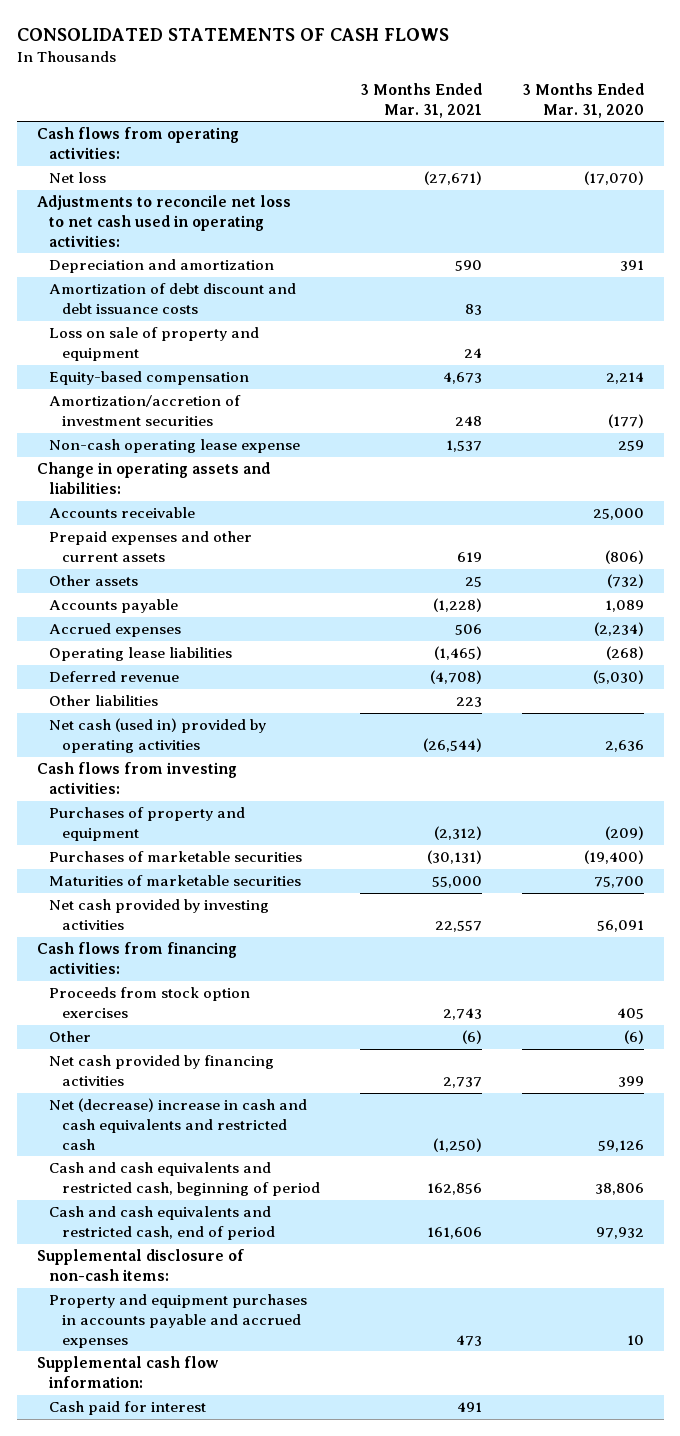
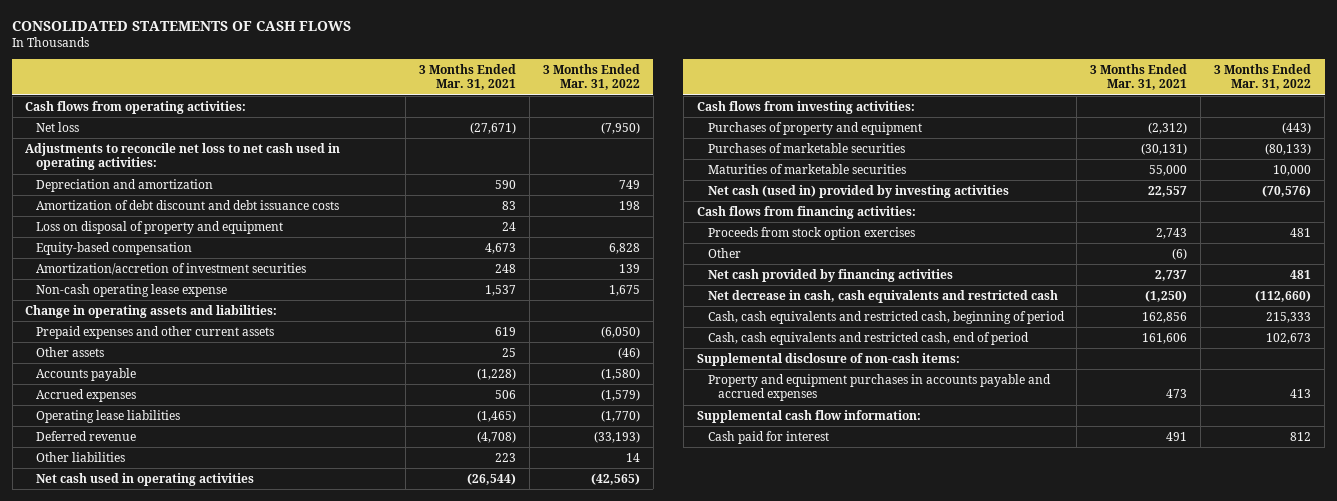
[521,83,644,118] 3 Months Ended Mar. 31, 2020 -> none
none -> [542,63,640,91] 3 Months Ended Mar. 31, 2022
[49,327,260,362] Loss on sale of property and equipment -> [36,220,284,234] Loss on disposal of property and equipment
[49,507,196,519] Accounts receivable -> none
[49,718,267,754] Net cash (used in) provided by operating activities -> [36,472,255,486] Net cash used in operating activities
[49,899,270,931] Net cash provided by investing activities -> [707,184,1009,198] Net cash (used in) provided by investing activities
[49,1098,308,1150] Net (decrease) increase in cash and cash equivalents and restricted cash -> [707,289,1058,303] Net decrease in cash, cash equivalents and restricted cash
[49,1162,320,1197] Cash and cash equivalents and restricted cash, beginning of period -> [707,310,1065,324] Cash, cash equivalents and restricted cash, beginning of period
[49,1206,275,1241] Cash and cash equivalents and restricted cash, end of period -> [707,331,1029,345] Cash, cash equivalents and restricted cash, end of period

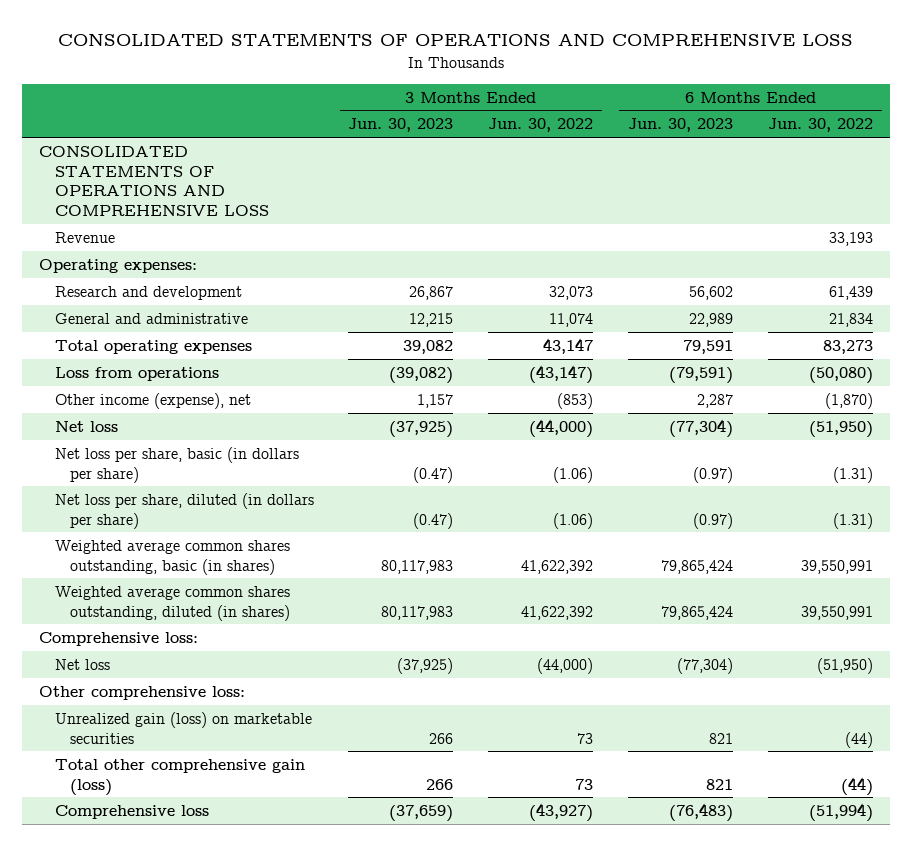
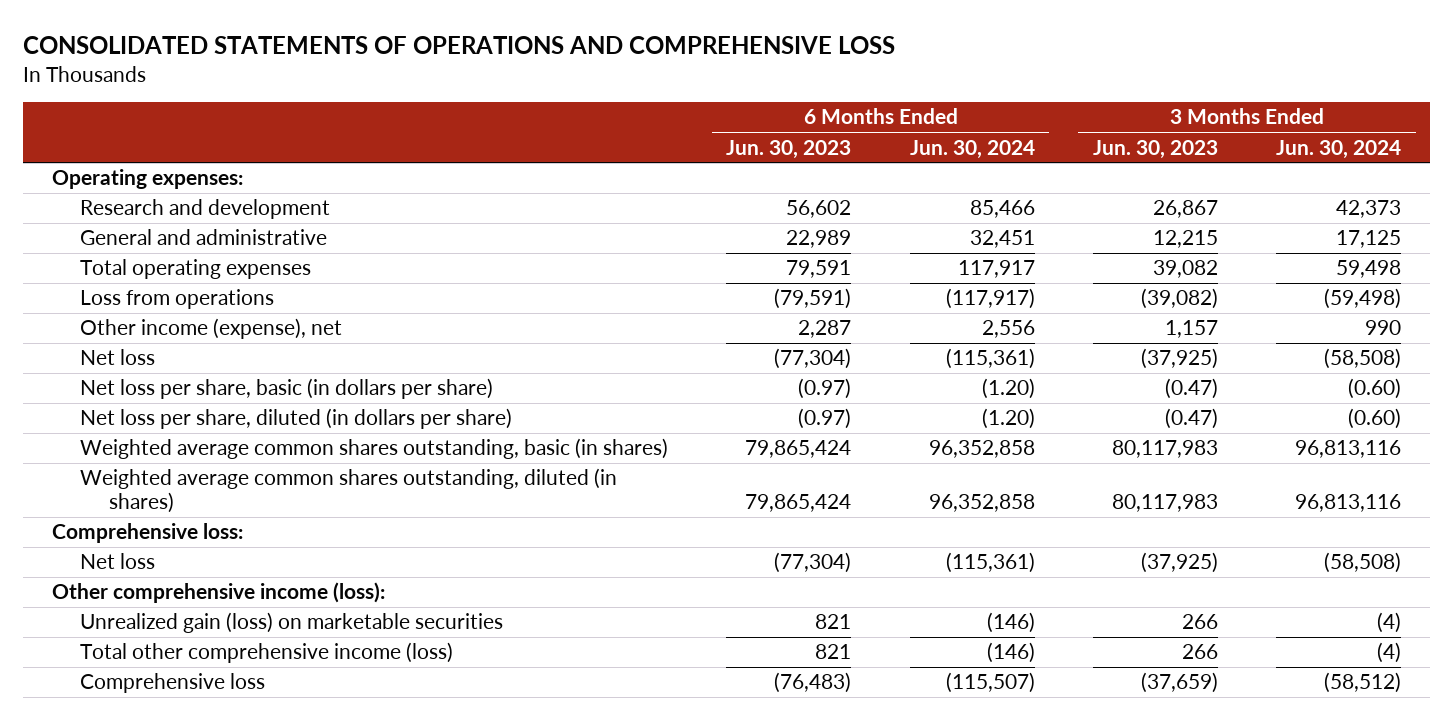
[488,118,594,133] Jun. 30, 2022 -> none
[767,118,873,133] Jun. 30, 2022 -> none
none -> [909,139,1035,159] Jun. 30, 2024
none -> [1276,139,1402,159] Jun. 30, 2024
[39,145,269,216] CONSOLIDATED STATEMENTS OF OPERATIONS AND COMPREHENSIVE LOSS -> none
[54,231,115,243] Revenue -> none
[39,685,246,700] Other comprehensive loss: -> [51,582,385,604] Other comprehensive income (loss):
[54,758,305,796] Total other comprehensive gain (loss) -> [80,642,454,664] Total other comprehensive income (loss)

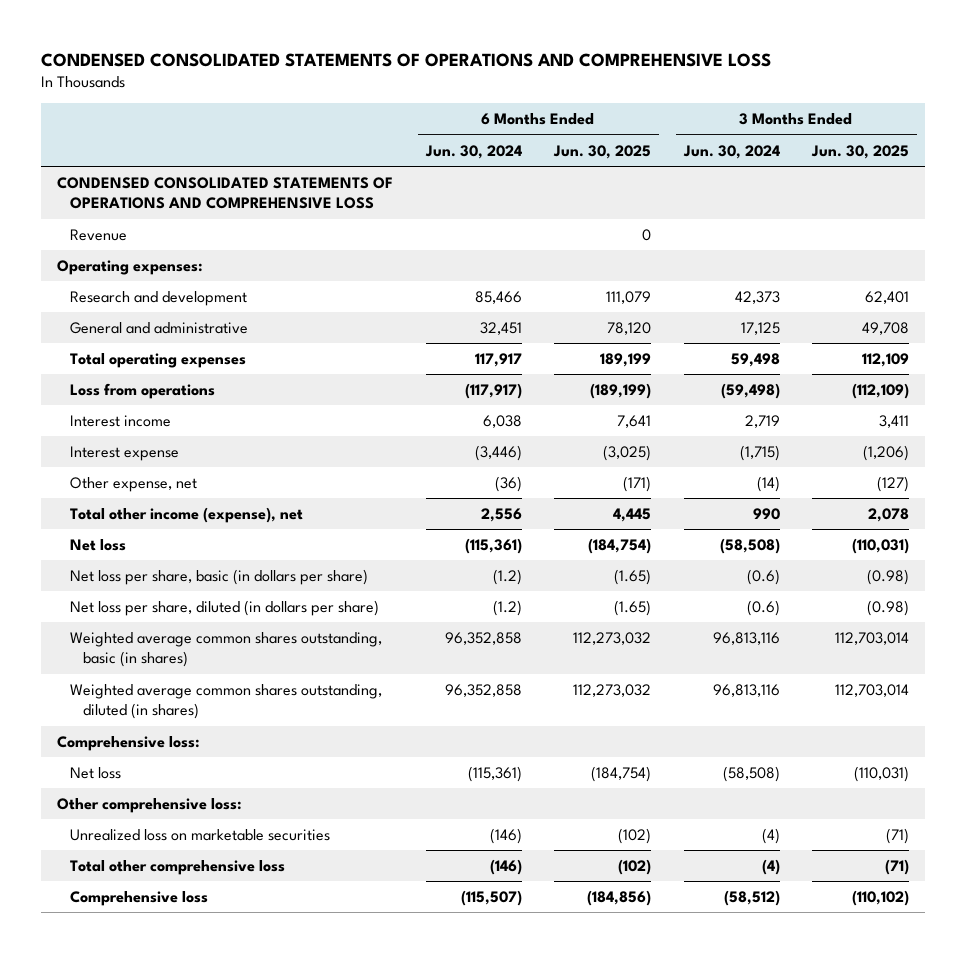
[22,36,895,55] CONSOLIDATED STATEMENTS OF OPERATIONS AND COMPREHENSIVE LOSS -> [40,52,771,67] CONDENSED CONSOLIDATED STATEMENTS OF OPERATIONS AND COMPREHENSIVE LOSS
[726,139,852,159] Jun. 30, 2023 -> none
[1092,139,1218,159] Jun. 30, 2023 -> none
none -> [553,144,652,159] Jun. 30, 2025
none -> [811,144,910,159] Jun. 30, 2025
none -> [57,176,394,210] CONDENSED CONSOLIDATED STATEMENTS OF OPERATIONS AND COMPREHENSIVE LOSS
none -> [70,228,128,241] Revenue
none -> [70,414,172,427] Interest income
none -> [70,445,180,461] Interest expense
none -> [70,476,198,492] Other expense, net
[80,318,343,340] Other income (expense), net -> [70,506,304,523] Total other income (expense), net
[981,378,1035,400] (1.20) -> [492,568,522,585] (1.2)
[1348,378,1402,400] (0.60) -> [746,568,780,585] (0.6)
[981,408,1035,430] (1.20) -> [492,599,522,616] (1.2)
[1348,408,1402,430] (0.60) -> [746,599,780,616] (0.6)
[51,582,385,604] Other comprehensive income (loss): -> [57,797,243,813] Other comprehensive loss:
[80,612,504,634] Unrealized gain (loss) on marketable securities -> [70,828,331,841] Unrealized loss on marketable securities
[80,642,454,664] Total other comprehensive income (loss) -> [70,859,286,875] Total other comprehensive loss

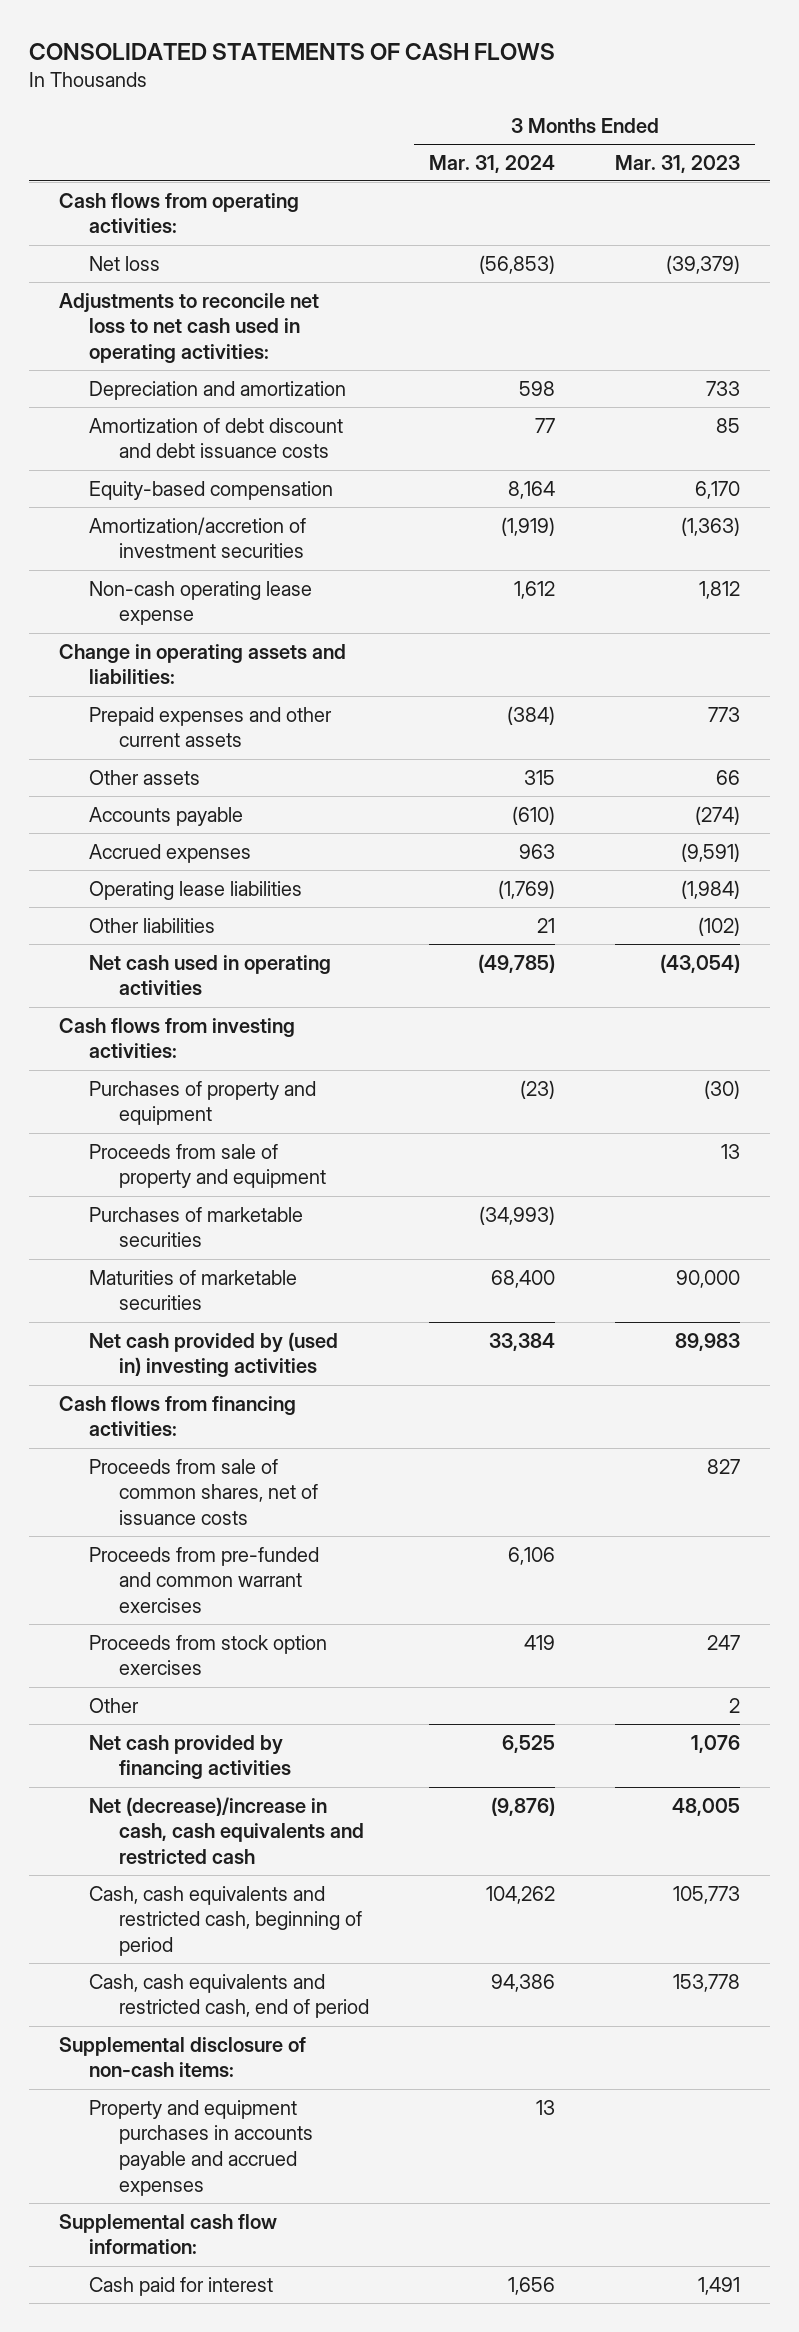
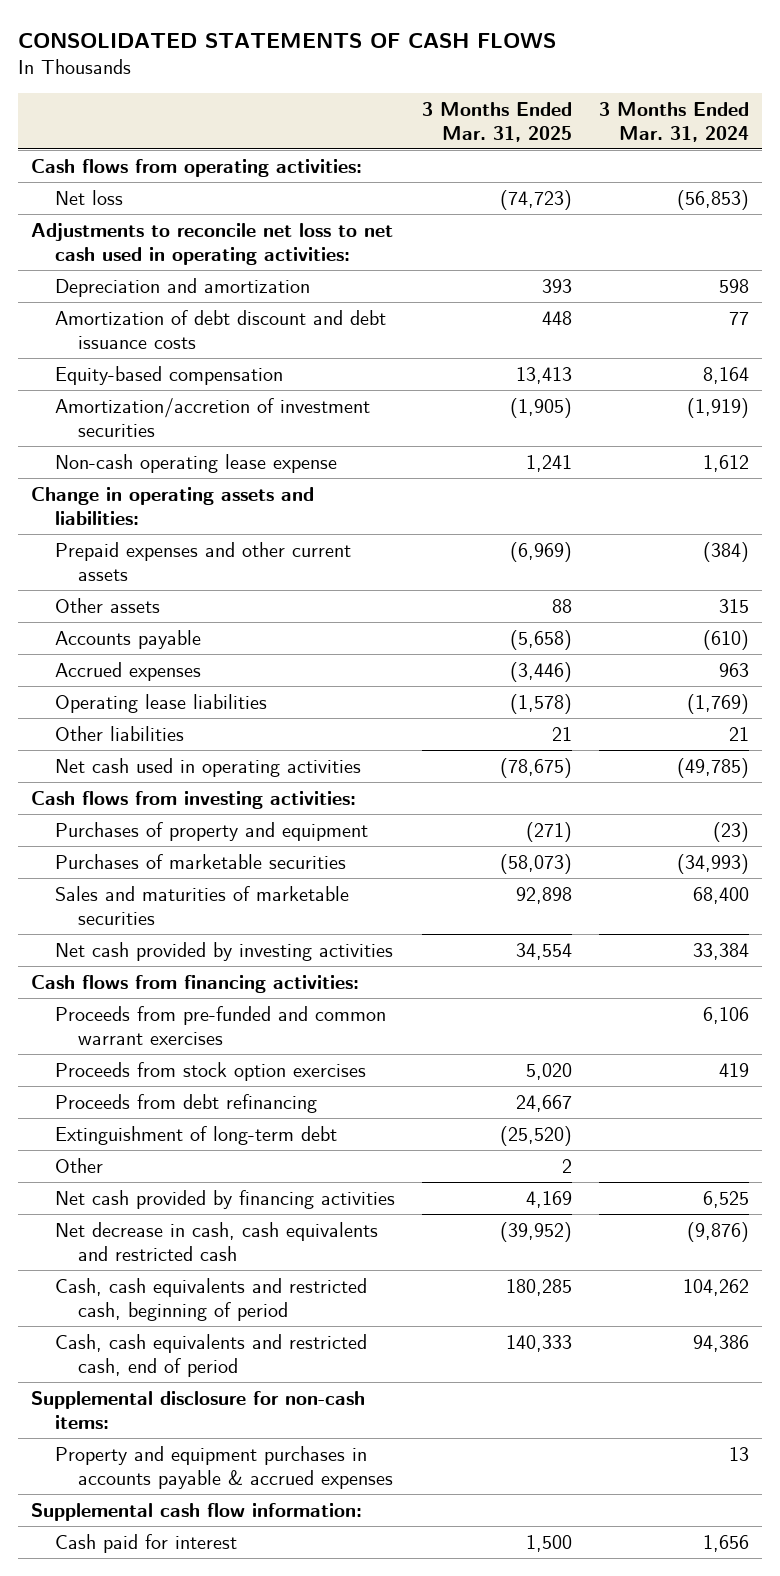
[615,154,741,173] Mar. 31, 2023 -> none
none -> [421,101,572,142] 3 Months Ended Mar. 31, 2025
[88,1143,326,1189] Proceeds from sale of property and equipment -> none
[88,1269,297,1311] Maturities of marketable securities -> [54,885,349,925] Sales and maturities of marketable securities
[88,1331,338,1378] Net cash provided by (used in) investing activities -> [54,941,393,961] Net cash provided by investing activities
[88,1458,318,1526] Proceeds from sale of common shares, net of issuance costs -> none
none -> [54,1093,317,1113] Proceeds from debt refinancing
none -> [54,1125,337,1145] Extinguishment of long-term debt
[88,1796,364,1865] Net (decrease)/increase in cash, cash equivalents and restricted cash -> [54,1221,378,1261] Net decrease in cash, cash equivalents and restricted cash
[59,2036,307,2078] Supplemental disclosure of non-cash items: -> [31,1390,366,1429] Supplemental disclosure for non-cash items:
[88,2099,313,2197] Property and equipment purchases in accounts payable and accrued expenses -> [54,1445,393,1489] Property and equipment purchases in accounts payable & accrued expenses

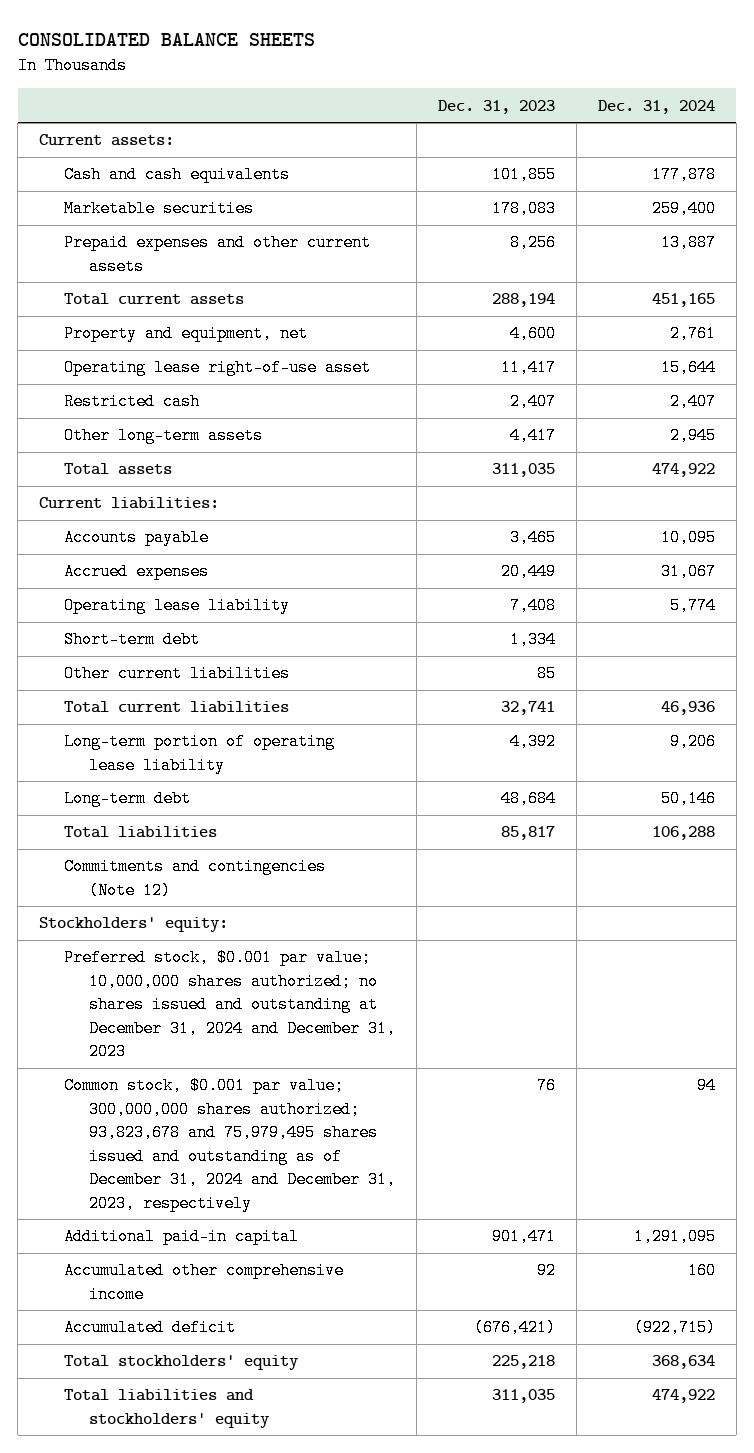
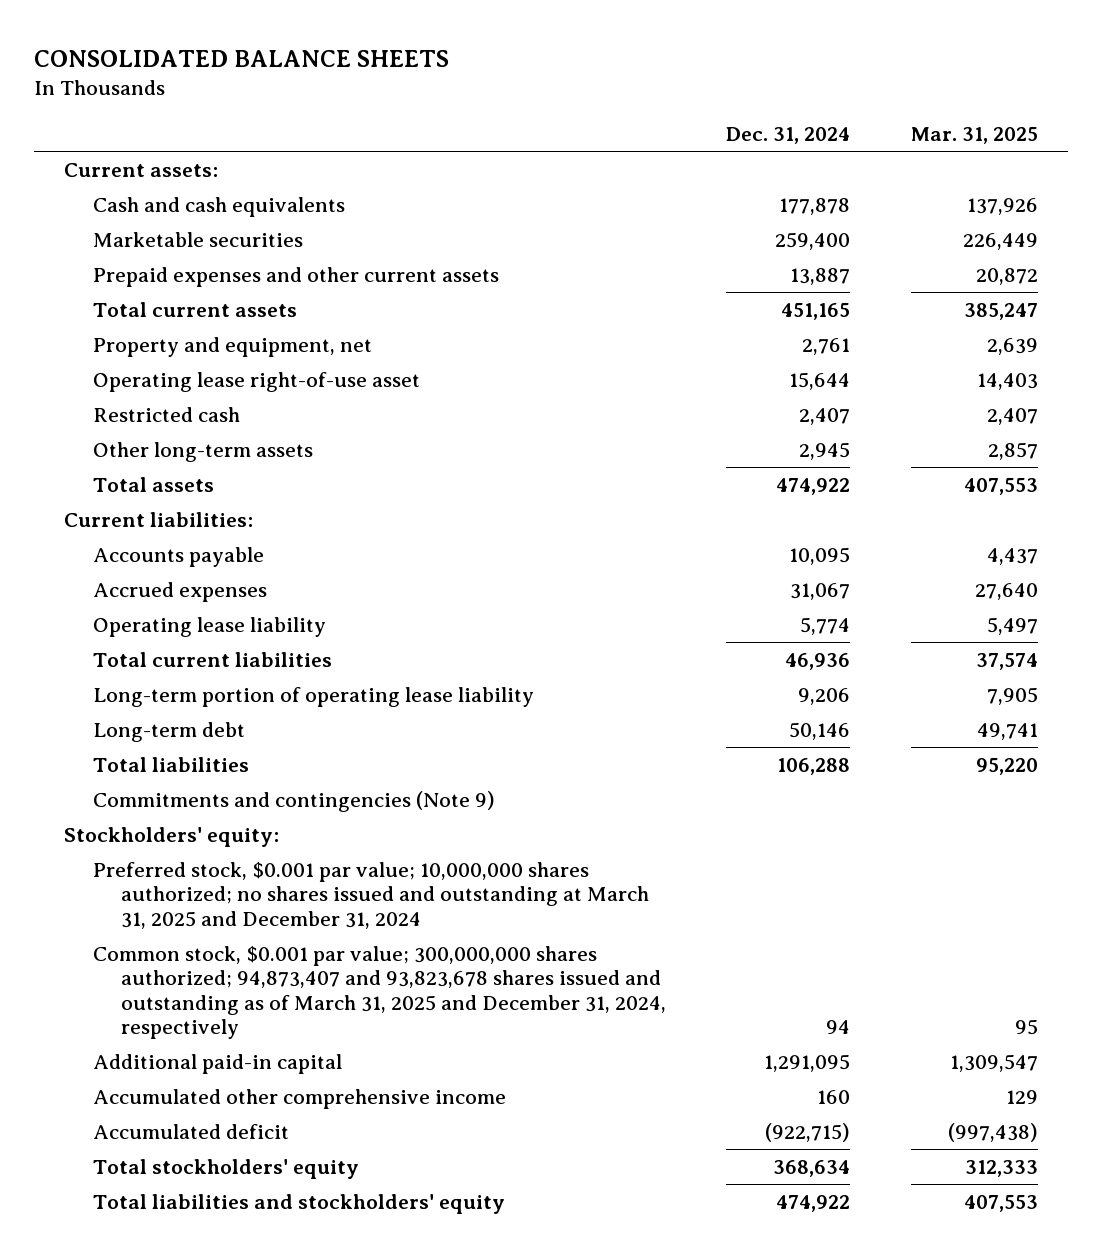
[437,99,555,114] Dec. 31, 2023 -> none
none -> [910,126,1038,144] Mar. 31, 2025
[64,631,201,649] Short-term debt -> none
[64,665,291,683] Other current liabilities -> none
[64,858,327,899] Commitments and contingencies (Note 12) -> [92,790,495,812] Commitments and contingencies (Note 9)
[64,949,397,1061] Preferred stock, $0.001 par value; 10,000,000 shares authorized; no shares issued and outstanding at December 31, 2024 and December 31, 2023 -> [92,861,650,929] Preferred stock, $0.001 par value; 10,000,000 shares authorized; no shares issued and outstanding at March 31, 2025 and December 31, 2024
[64,1077,397,1212] Common stock, $0.001 par value; 300,000,000 shares authorized; 93,823,678 and 75,979,495 shares issued and outstanding as of December 31, 2024 and December 31, 2023, respectively -> [92,945,667,1040] Common stock, $0.001 par value; 300,000,000 shares authorized; 94,873,407 and 93,823,678 shares issued and outstanding as of March 31, 2025 and December 31, 2024, respectively

